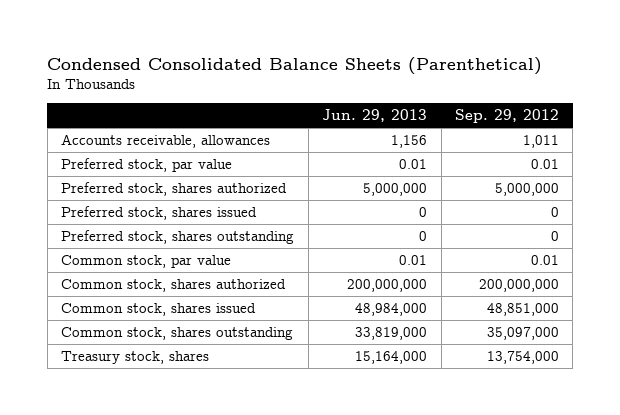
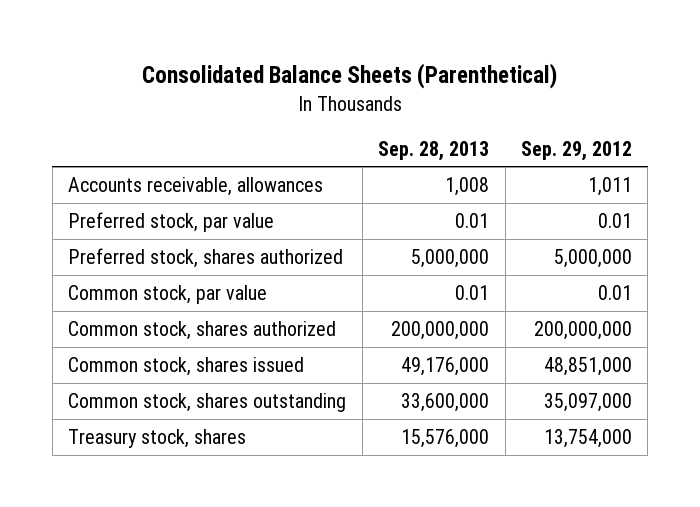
[47,56,543,75] Condensed Consolidated Balance Sheets (Parenthetical) -> [142,63,558,90] Consolidated Balance Sheets (Parenthetical)
[322,109,428,123] Jun. 29, 2013 -> none
none -> [378,140,490,161] Sep. 28, 2013
[61,205,258,220] Preferred stock, shares issued -> none
[61,229,295,244] Preferred stock, shares outstanding -> none

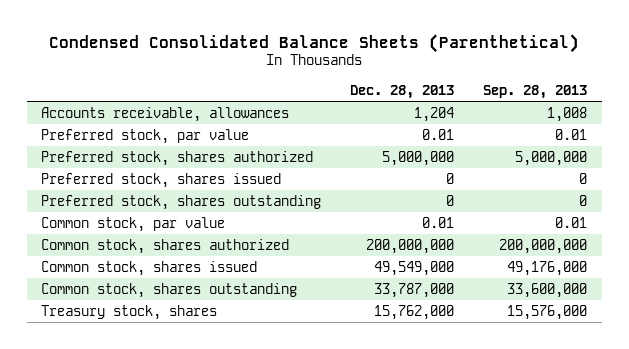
[142,63,558,90] Consolidated Balance Sheets (Parenthetical) -> [49,33,580,53] Condensed Consolidated Balance Sheets (Parenthetical)
[520,140,632,161] Sep. 29, 2012 -> none
none -> [350,84,455,99] Dec. 28, 2013
none -> [41,172,282,188] Preferred stock, shares issued
none -> [41,194,322,210] Preferred stock, shares outstanding

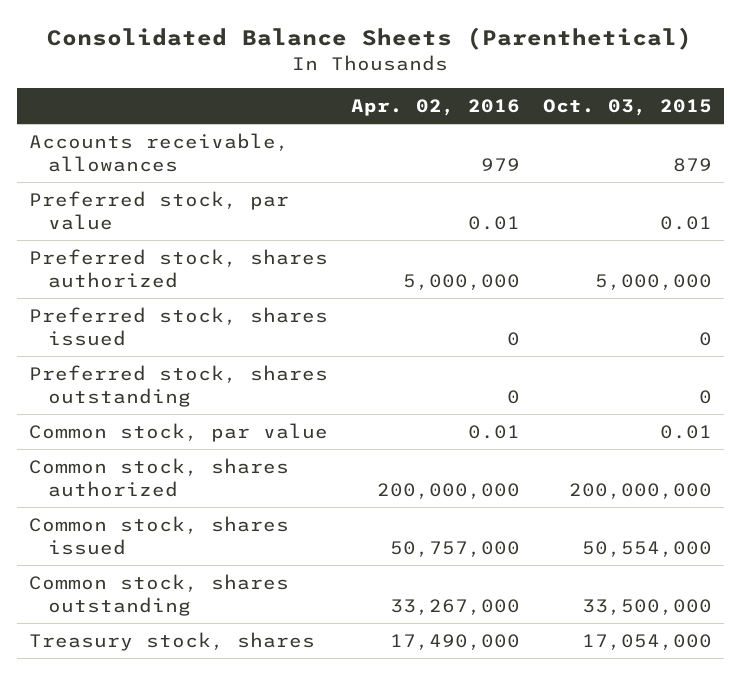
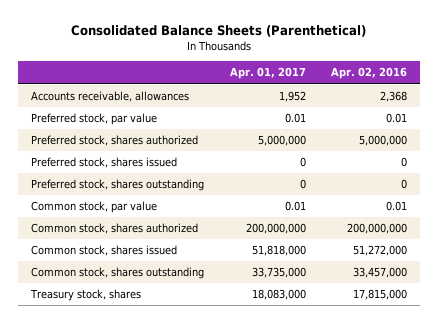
[543,98,713,116] Oct. 03, 2015 -> none
none -> [229,67,306,80] Apr. 01, 2017
[480,157,520,171] 979 -> [380,91,408,103] 2,368
[389,540,520,557] 50,757,000 -> [353,245,408,257] 51,272,000
[389,598,520,615] 33,267,000 -> [353,267,408,279] 33,457,000
[389,633,520,650] 17,490,000 -> [353,289,408,301] 17,815,000

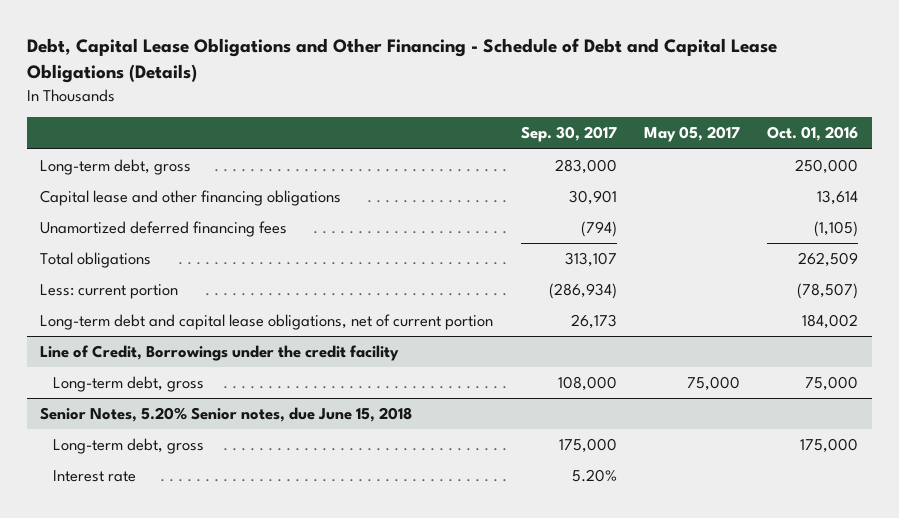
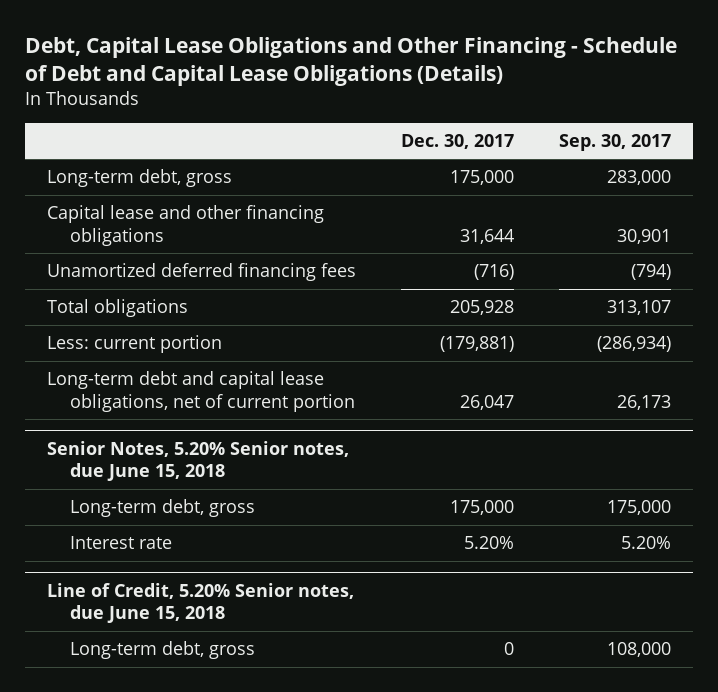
[644,126,741,143] May 05, 2017 -> none
[767,126,859,142] Oct. 01, 2016 -> none
none -> [401,133,515,149] Dec. 30, 2017
[40,345,400,362] Line of Credit, Borrowings under the credit facility -> none
[52,376,204,393] Long-term debt, gross -> none
none -> [47,582,355,624] Line of Credit, 5.20% Senior notes, due June 15, 2018
none -> [70,641,256,660] Long-term debt, gross

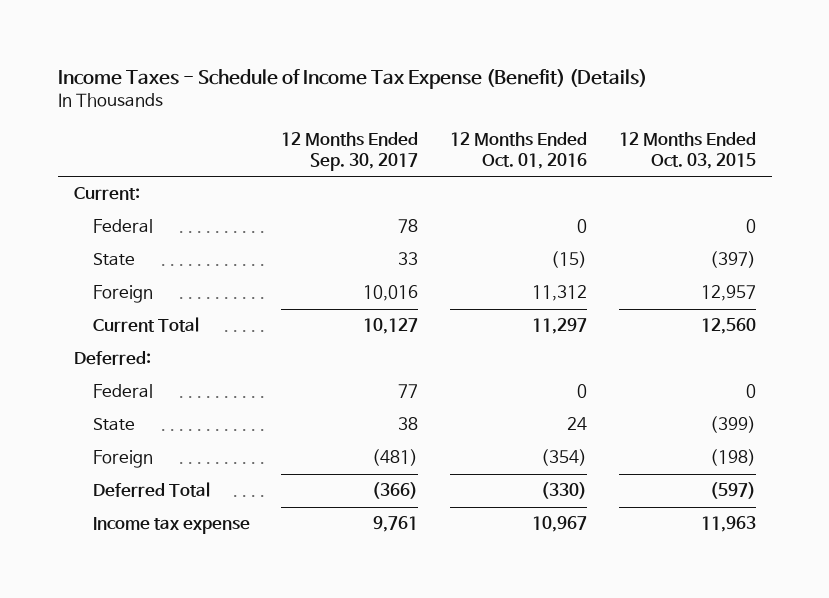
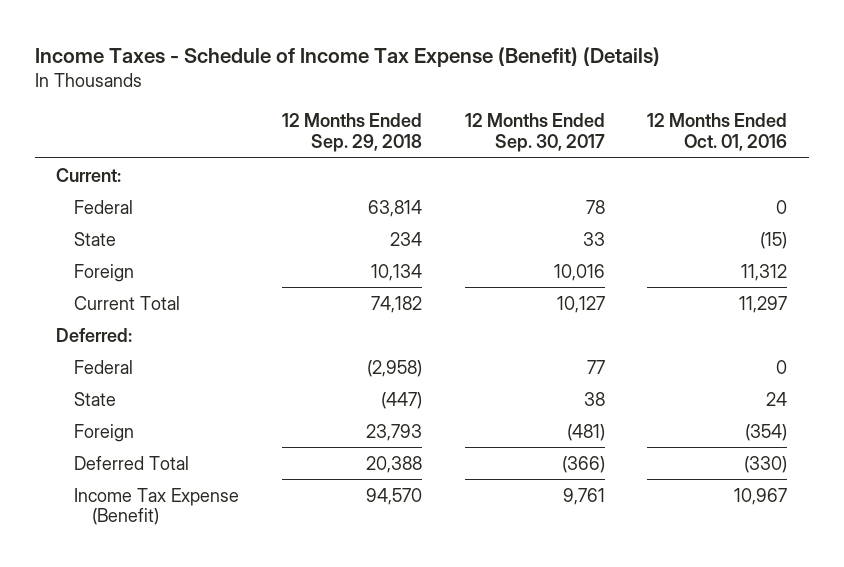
[618,131,756,169] 12 Months Ended Oct. 03, 2015 -> none
none -> [281,113,422,153] 12 Months Ended Sep. 29, 2018
[92,517,250,535] Income tax expense -> [74,487,240,526] Income Tax Expense (Benefit)

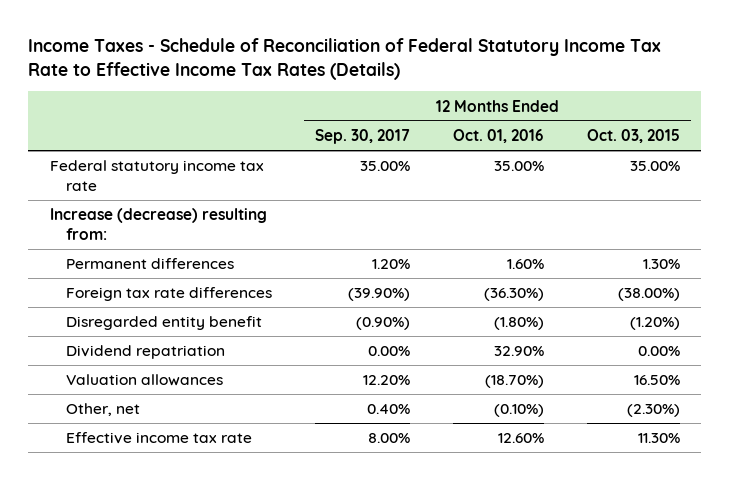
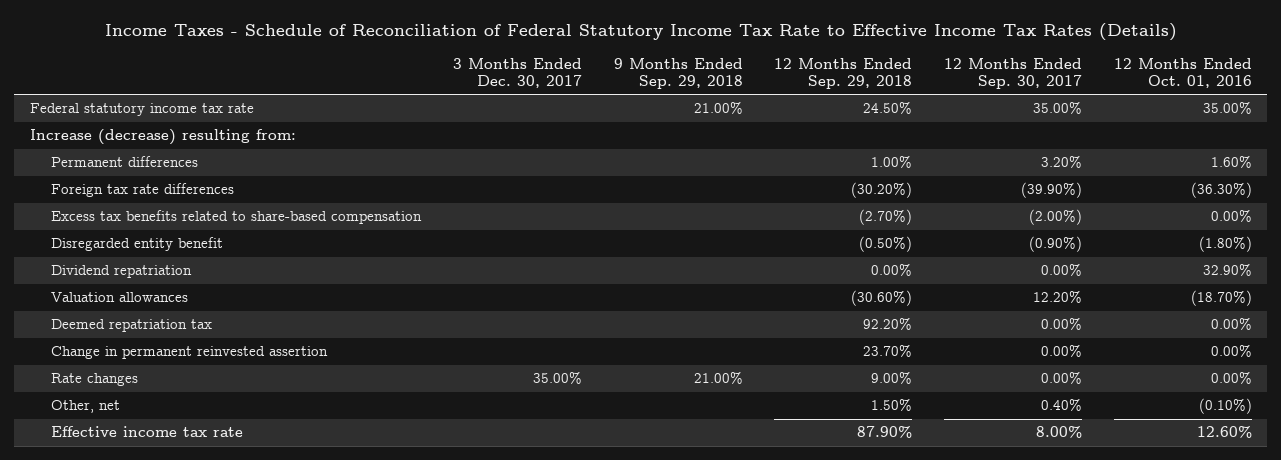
[587,128,681,143] Oct. 03, 2015 -> none
none -> [453,57,583,89] 3 Months Ended Dec. 30, 2017
none -> [613,57,743,90] 9 Months Ended Sep. 29, 2018
none -> [774,57,913,90] 12 Months Ended Sep. 29, 2018
[372,259,411,270] 1.20% -> [1040,155,1082,169] 3.20%
none -> [51,210,423,225] Excess tax benefits related to share-based compensation
none -> [51,319,213,333] Deemed repatriation tax
none -> [51,346,329,360] Change in permanent reinvested assertion
none -> [51,373,139,387] Rate changes

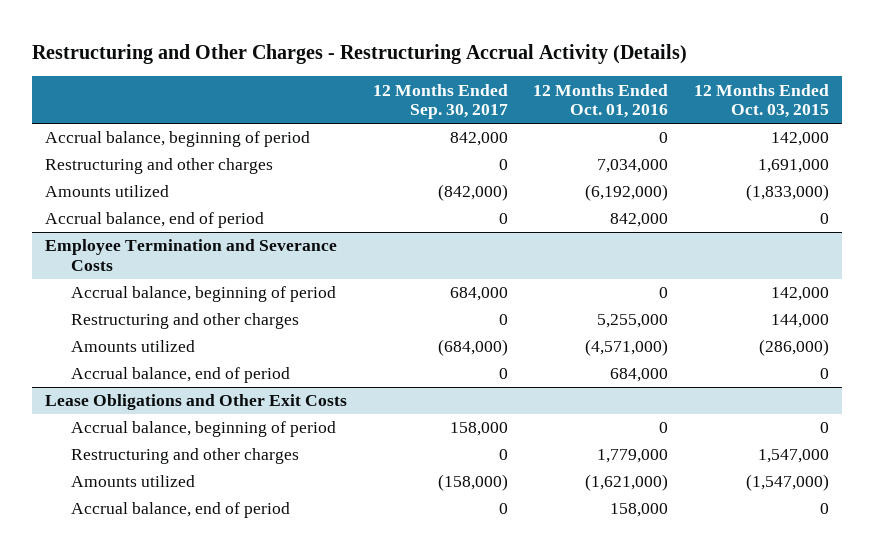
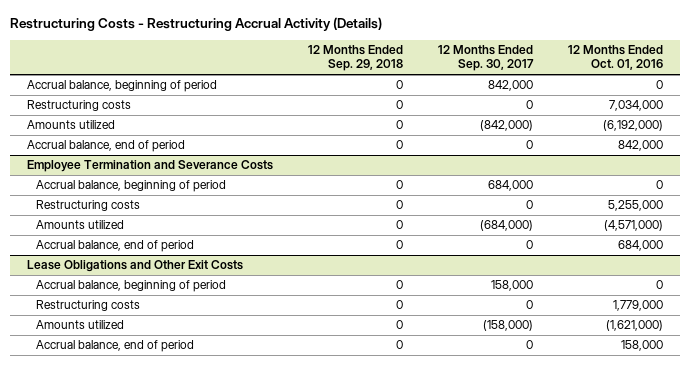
[32,44,688,65] Restructuring and Other Charges - Restructuring Accrual Activity (Details) -> [9,17,382,32] Restructuring Costs - Restructuring Accrual Activity (Details)
[693,83,829,119] 12 Months Ended Oct. 03, 2015 -> none
none -> [308,45,404,72] 12 Months Ended Sep. 29, 2018
[45,158,274,175] Restructuring and other charges -> [27,100,132,112] Restructuring costs
[70,313,299,330] Restructuring and other charges -> [35,200,140,212] Restructuring costs
[70,448,299,465] Restructuring and other charges -> [35,300,140,312] Restructuring costs

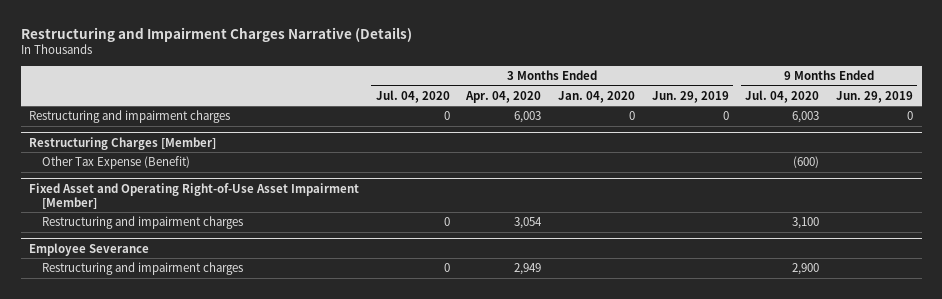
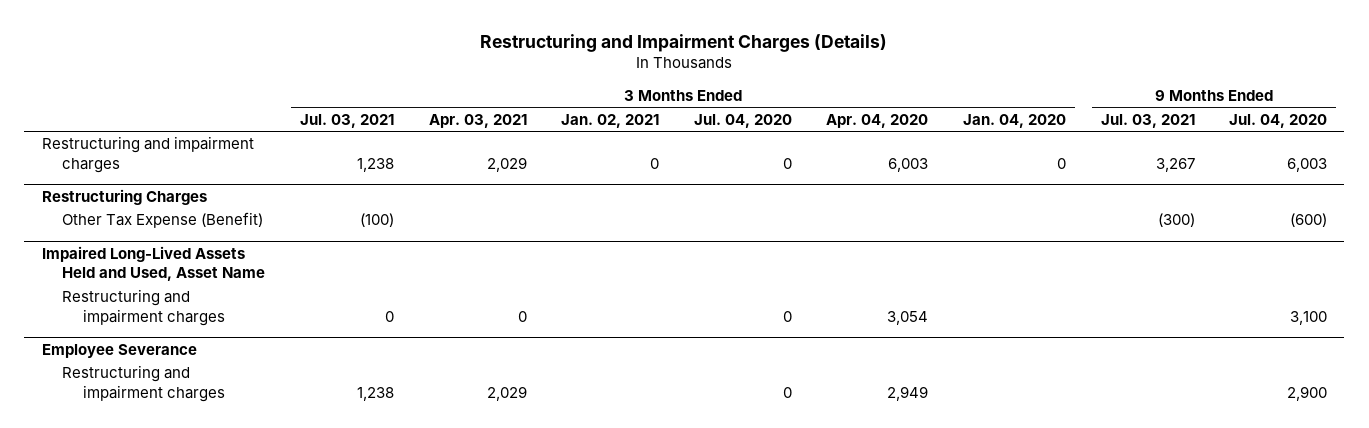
[20,26,412,42] Restructuring and Impairment Charges Narrative (Details) -> [480,33,888,52] Restructuring and Impairment Charges (Details)
[651,90,729,103] Jun. 29, 2019 -> none
[836,90,914,103] Jun. 29, 2019 -> none
none -> [300,113,395,128] Jul. 03, 2021
none -> [428,113,527,128] Apr. 03, 2021
none -> [561,113,660,128] Jan. 02, 2021
none -> [1100,113,1195,128] Jul. 03, 2021
[28,136,216,150] Restructuring Charges [Member] -> [41,189,207,206] Restructuring Charges
[28,182,359,209] Fixed Asset and Operating Right-of-Use Asset Impairment [Member] -> [41,246,266,282] Impaired Long-Lived Assets Held and Used, Asset Name

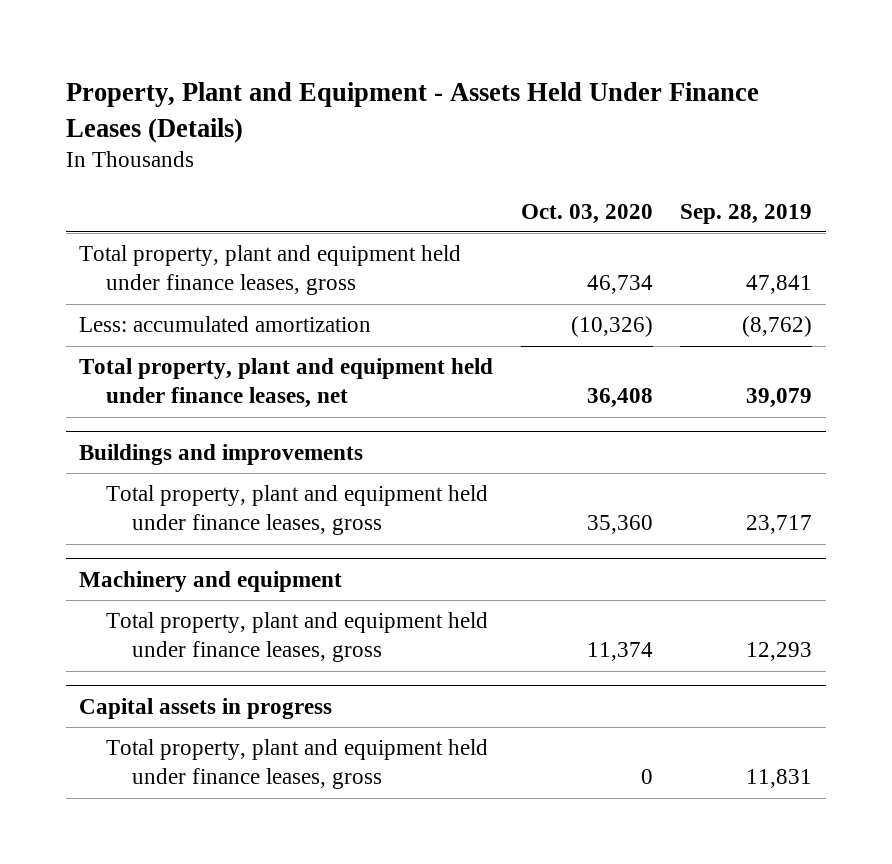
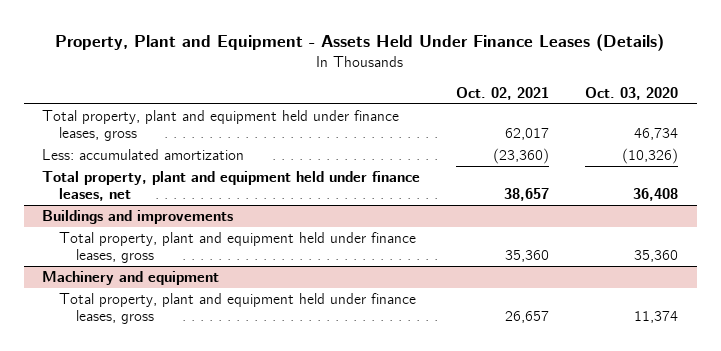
[680,203,813,224] Sep. 28, 2019 -> none
none -> [456,86,550,100] Oct. 02, 2021
[79,697,333,719] Capital assets in progress -> none
[105,739,488,790] Total property, plant and equipment held under finance leases, gross -> none

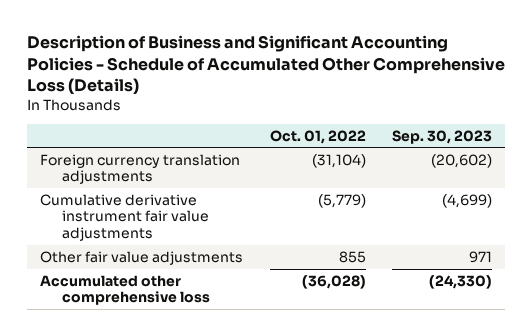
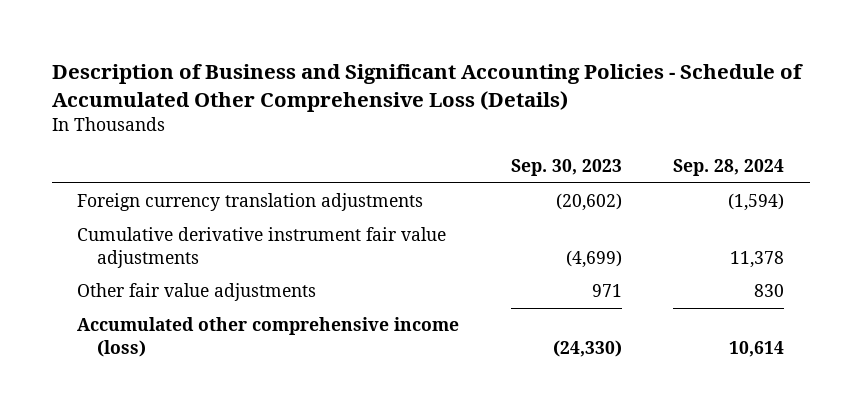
[269,129,366,144] Oct. 01, 2022 -> none
none -> [673,158,785,176] Sep. 28, 2024
[40,274,211,306] Accumulated other comprehensive loss -> [77,317,460,357] Accumulated other comprehensive income (loss)

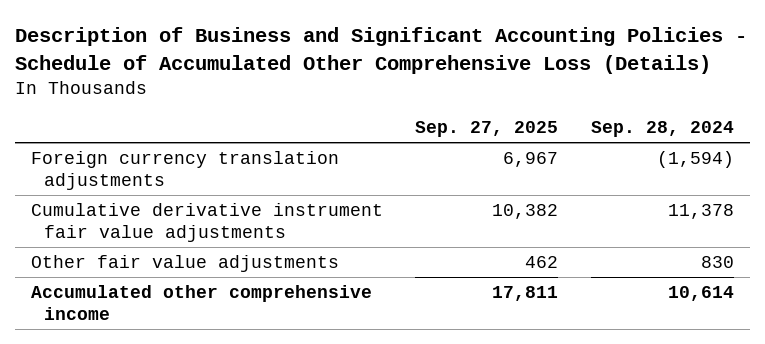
[510,158,622,176] Sep. 30, 2023 -> none
none -> [415,120,559,137] Sep. 27, 2025
[77,317,460,357] Accumulated other comprehensive income (loss) -> [31,285,373,320] Accumulated other comprehensive income

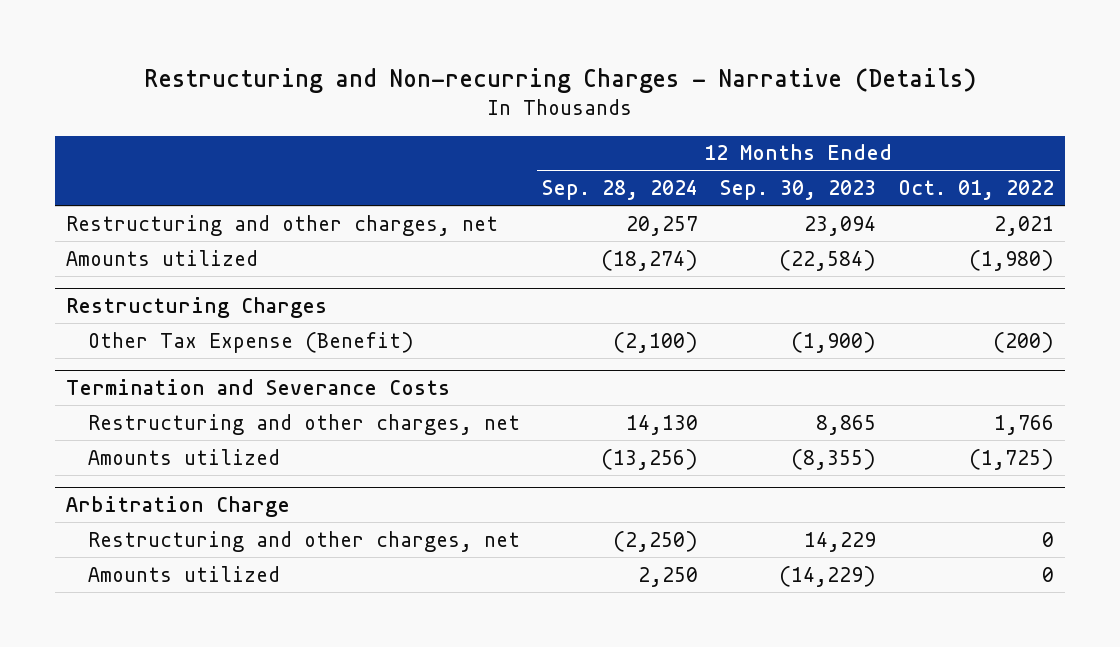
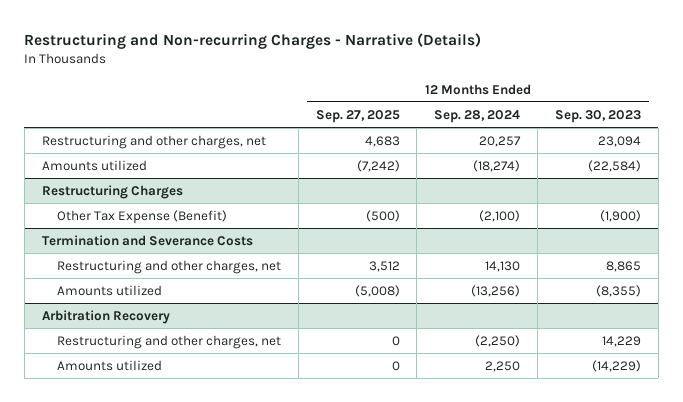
[898,180,1055,201] Oct. 01, 2022 -> none
none -> [315,109,400,123] Sep. 27, 2025
[65,495,290,517] Arbitration Charge -> [41,309,170,324] Arbitration Recovery

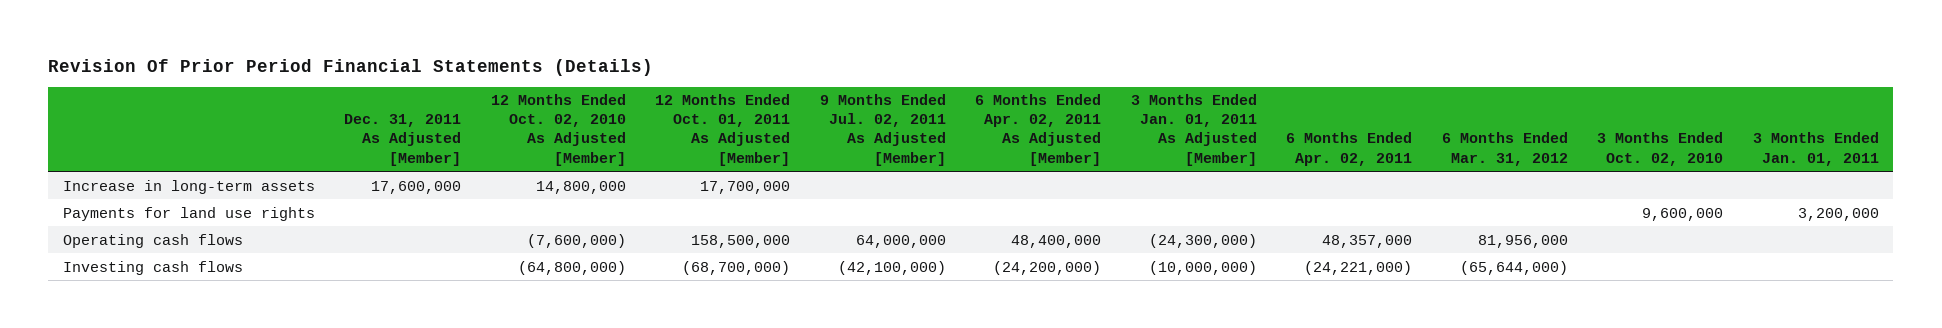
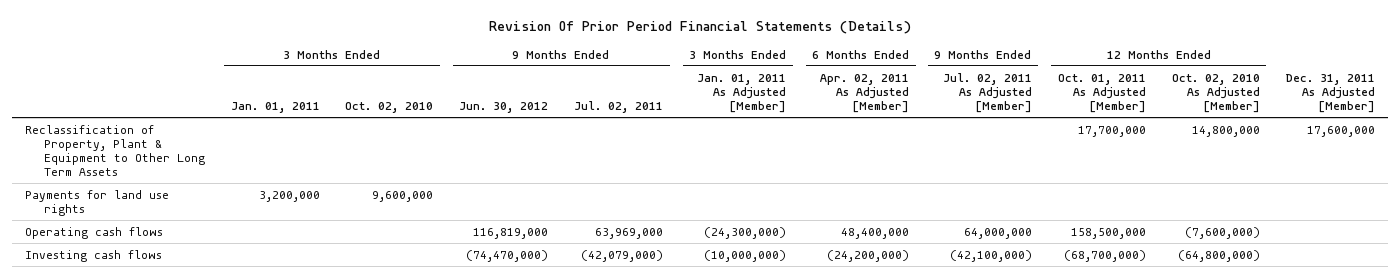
[1286,132,1413,166] 6 Months Ended Apr. 02, 2011 -> none
[1441,132,1568,166] 6 Months Ended Mar. 31, 2012 -> none
none -> [459,102,549,114] Jun. 30, 2012
none -> [574,101,664,114] Jul. 02, 2011
[63,179,316,194] Increase in long-term assets -> [25,124,205,177] Reclassification of Property, Plant & Equipment to Other Long Term Assets

